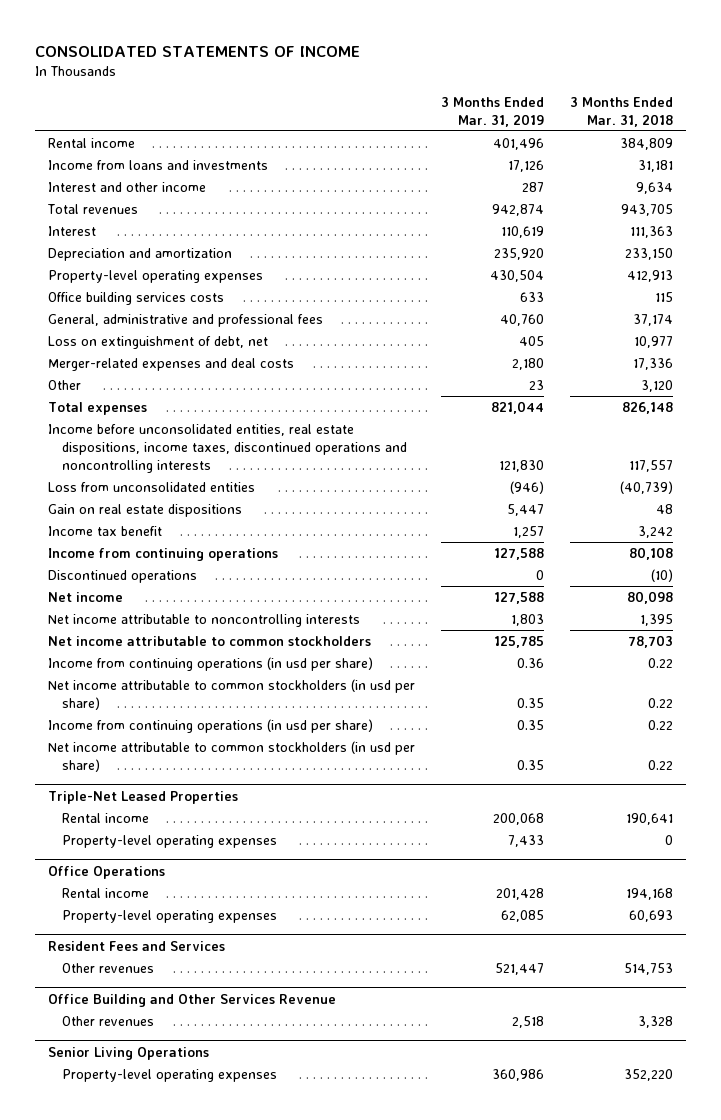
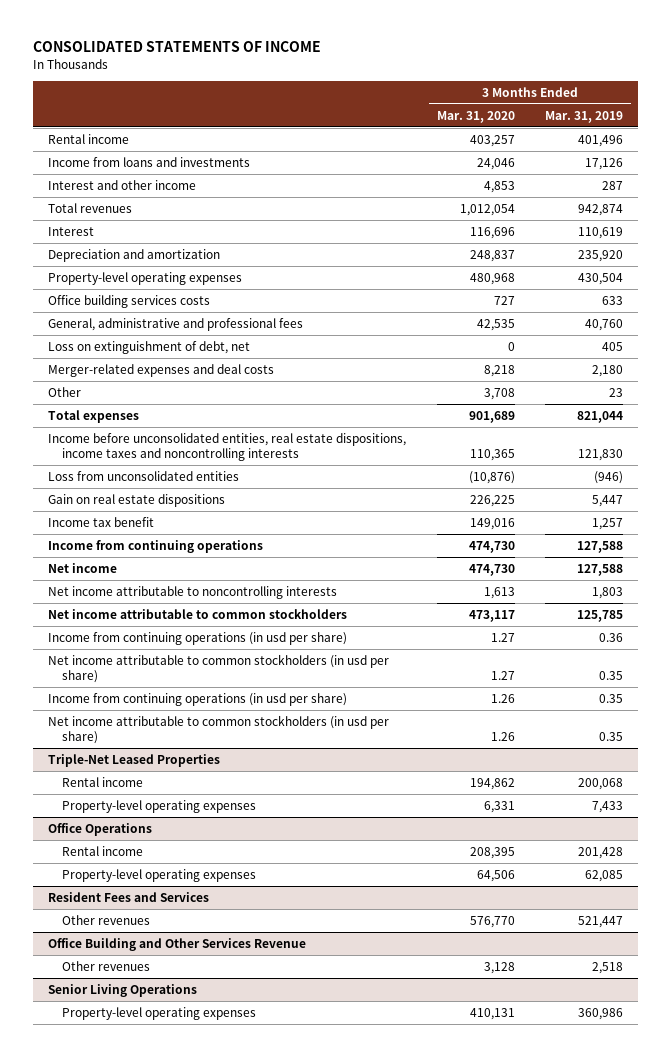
[570,96,674,127] 3 Months Ended Mar. 31, 2018 -> none
none -> [436,110,515,123] Mar. 31, 2020
[48,423,407,473] Income before unconsolidated entities, real estate dispositions, income taxes, discontinued operations and noncontrolling interests -> [48,432,407,461] Income before unconsolidated entities, real estate dispositions, income taxes and noncontrolling interests
[48,569,198,583] Discontinued operations -> none

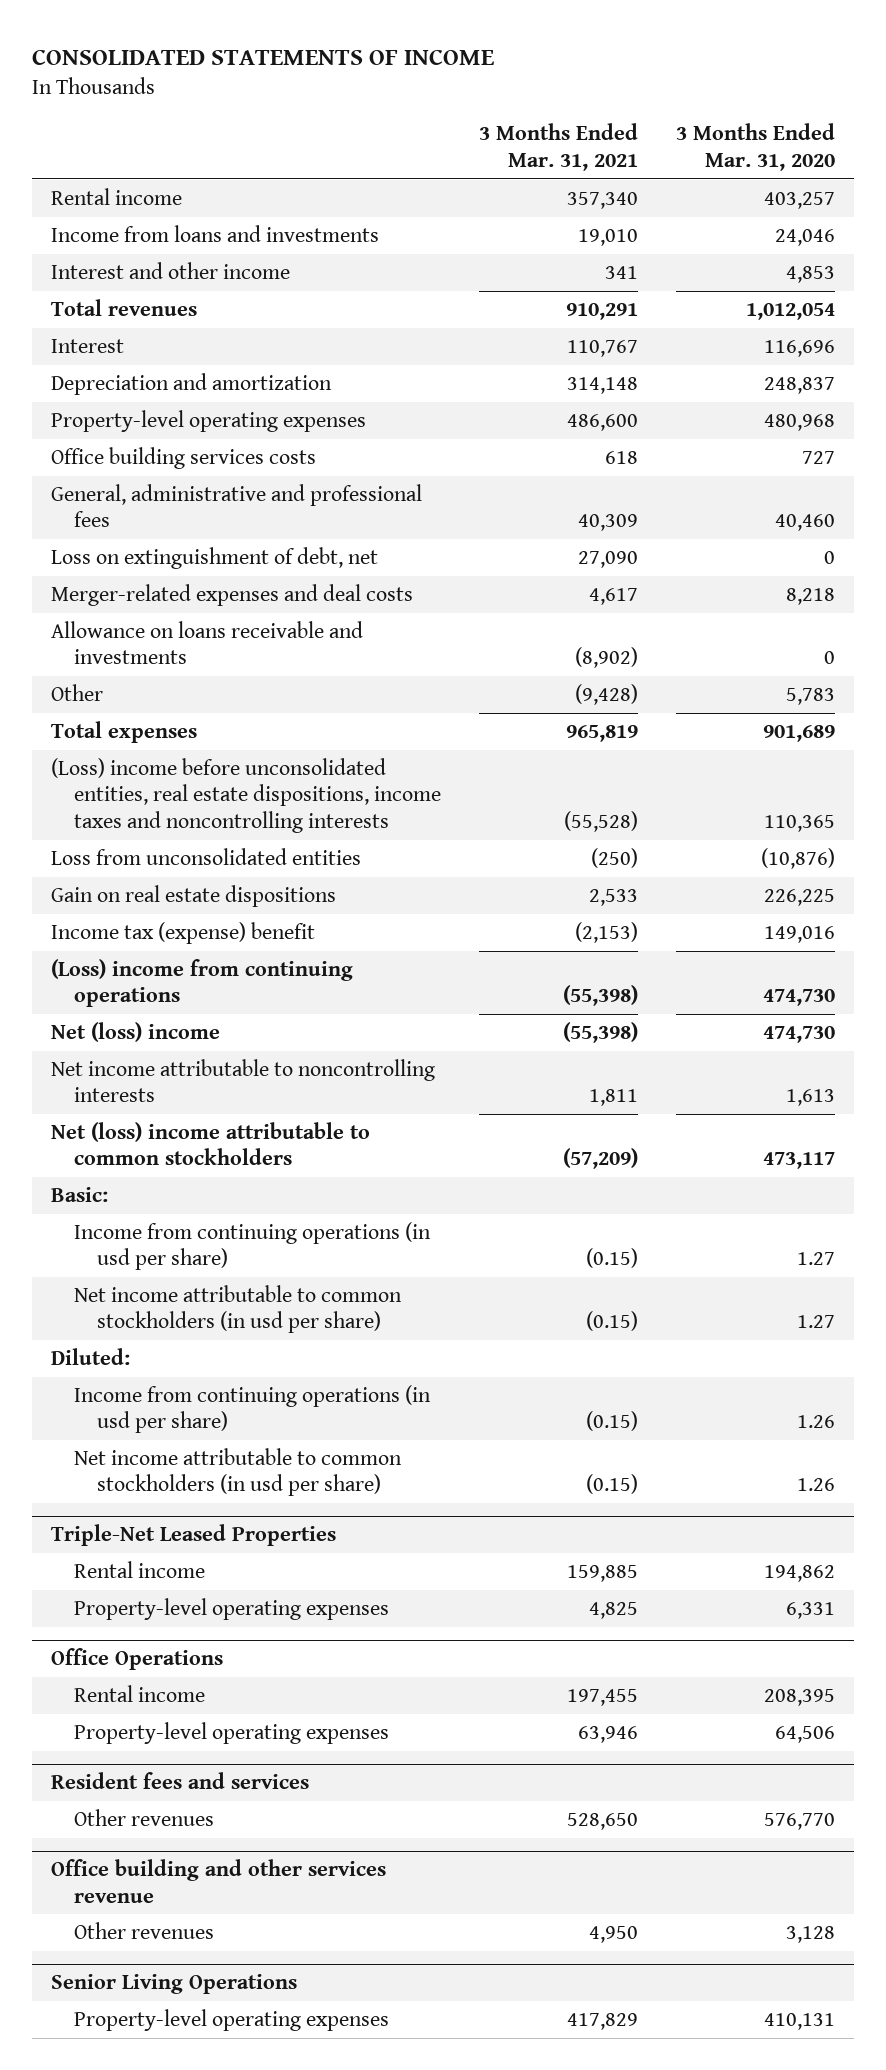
[544,110,623,123] Mar. 31, 2019 -> none
none -> [478,123,638,171] 3 Months Ended Mar. 31, 2021
[476,318,515,331] 42,535 -> [774,514,835,532] 40,460
none -> [50,621,363,665] Allowance on loans receivable and investments
[483,387,515,400] 3,708 -> [785,688,835,706] 5,783
[48,432,407,461] Income before unconsolidated entities, real estate dispositions, income taxes and noncontrolling interests -> [50,758,442,833] (Loss) income before unconsolidated entities, real estate dispositions, income taxes and noncontrolling interests
[48,516,155,527] Income tax benefit -> [50,922,315,945] Income tax (expense) benefit
[48,539,264,553] Income from continuing operations -> [50,959,353,1008] (Loss) income from continuing operations
[48,562,118,573] Net income -> [50,1022,220,1043] Net (loss) income
[48,608,348,619] Net income attributable to common stockholders -> [50,1122,370,1166] Net (loss) income attributable to common stockholders
none -> [50,1187,108,1203] Basic:
none -> [50,1348,130,1366] Diluted:
[48,891,210,902] Resident Fees and Services -> [50,1772,309,1790] Resident fees and services
[48,937,307,951] Office Building and Other Services Revenue -> [50,1859,386,1903] Office building and other services revenue

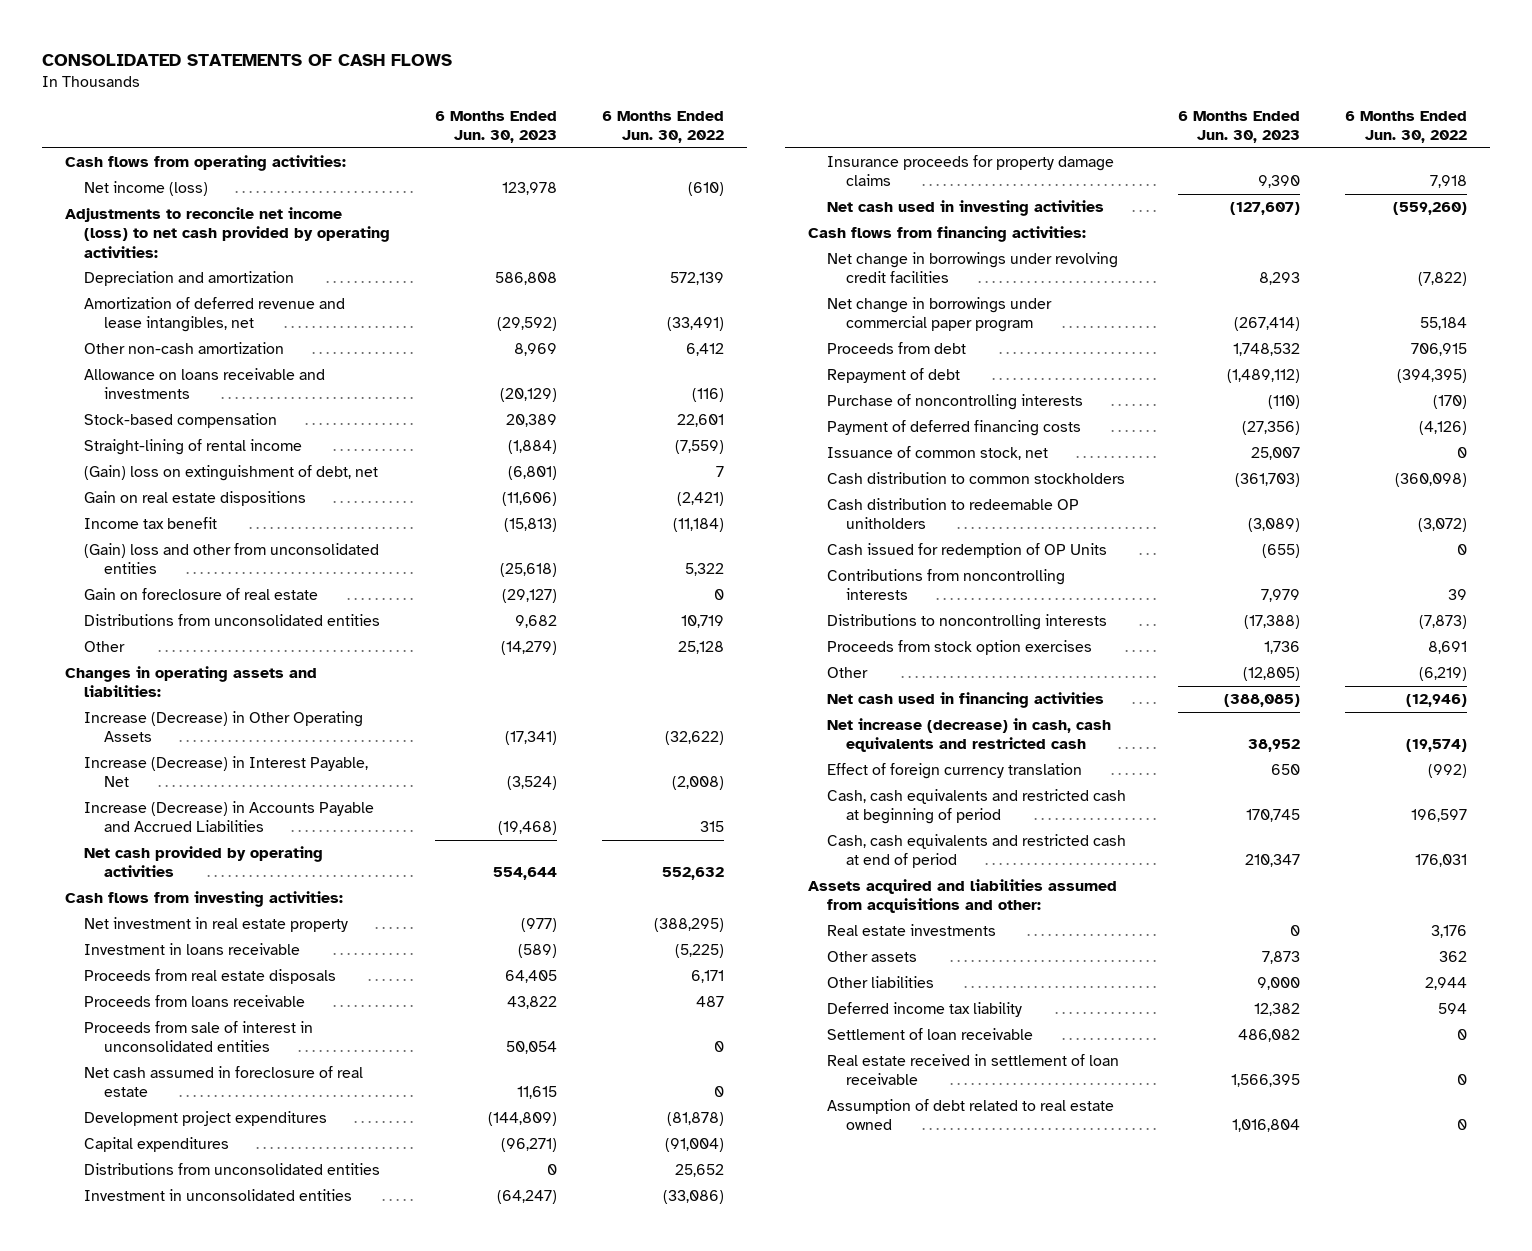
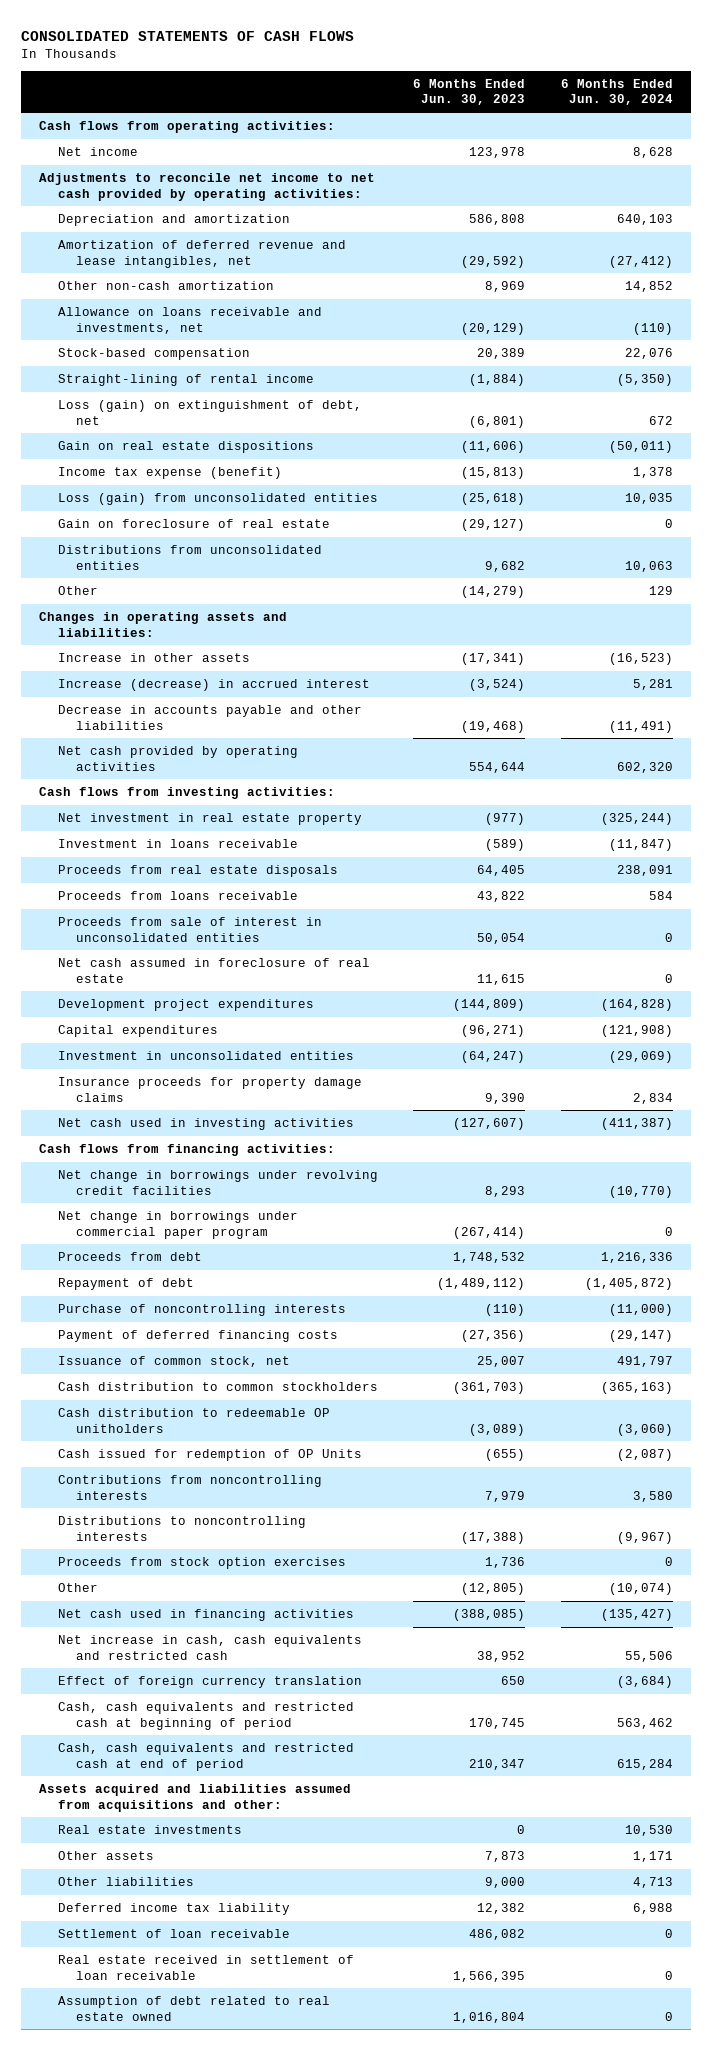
[602,110,725,144] 6 Months Ended Jun. 30, 2022 -> none
none -> [561,78,674,106] 6 Months Ended Jun. 30, 2024
[84,181,209,197] Net income (loss) -> [57,146,138,156] Net income
[64,207,391,258] Adjustments to reconcile net income (loss) to net cash provided by operating activities: -> [39,172,376,201] Adjustments to reconcile net income to net cash provided by operating activities:
[84,368,326,400] Allowance on loans receivable and investments -> [57,306,322,334] Allowance on loans receivable and investments, net
[84,465,379,482] (Gain) loss on extinguishment of debt, net -> [57,399,362,425] Loss (gain) on extinguishment of debt, net
[84,517,218,530] Income tax benefit -> [57,466,282,479] Income tax expense (benefit)
[84,543,380,575] (Gain) loss and other from unconsolidated entities -> [57,492,378,505] Loss (gain) from unconsolidated entities
[84,711,364,743] Increase (Decrease) in Other Operating Assets -> [57,652,250,662] Increase in other assets
[84,756,369,788] Increase (Decrease) in Interest Payable, Net -> [57,678,370,691] Increase (decrease) in accrued interest
[84,801,375,833] Increase (Decrease) in Accounts Payable and Accrued Liabilities -> [57,704,362,730] Decrease in accounts payable and other liabilities
[84,1163,381,1176] Distributions from unconsolidated entities -> none
[827,718,1112,753] Net increase (decrease) in cash, cash equivalents and restricted cash -> [57,1634,362,1660] Net increase in cash, cash equivalents and restricted cash

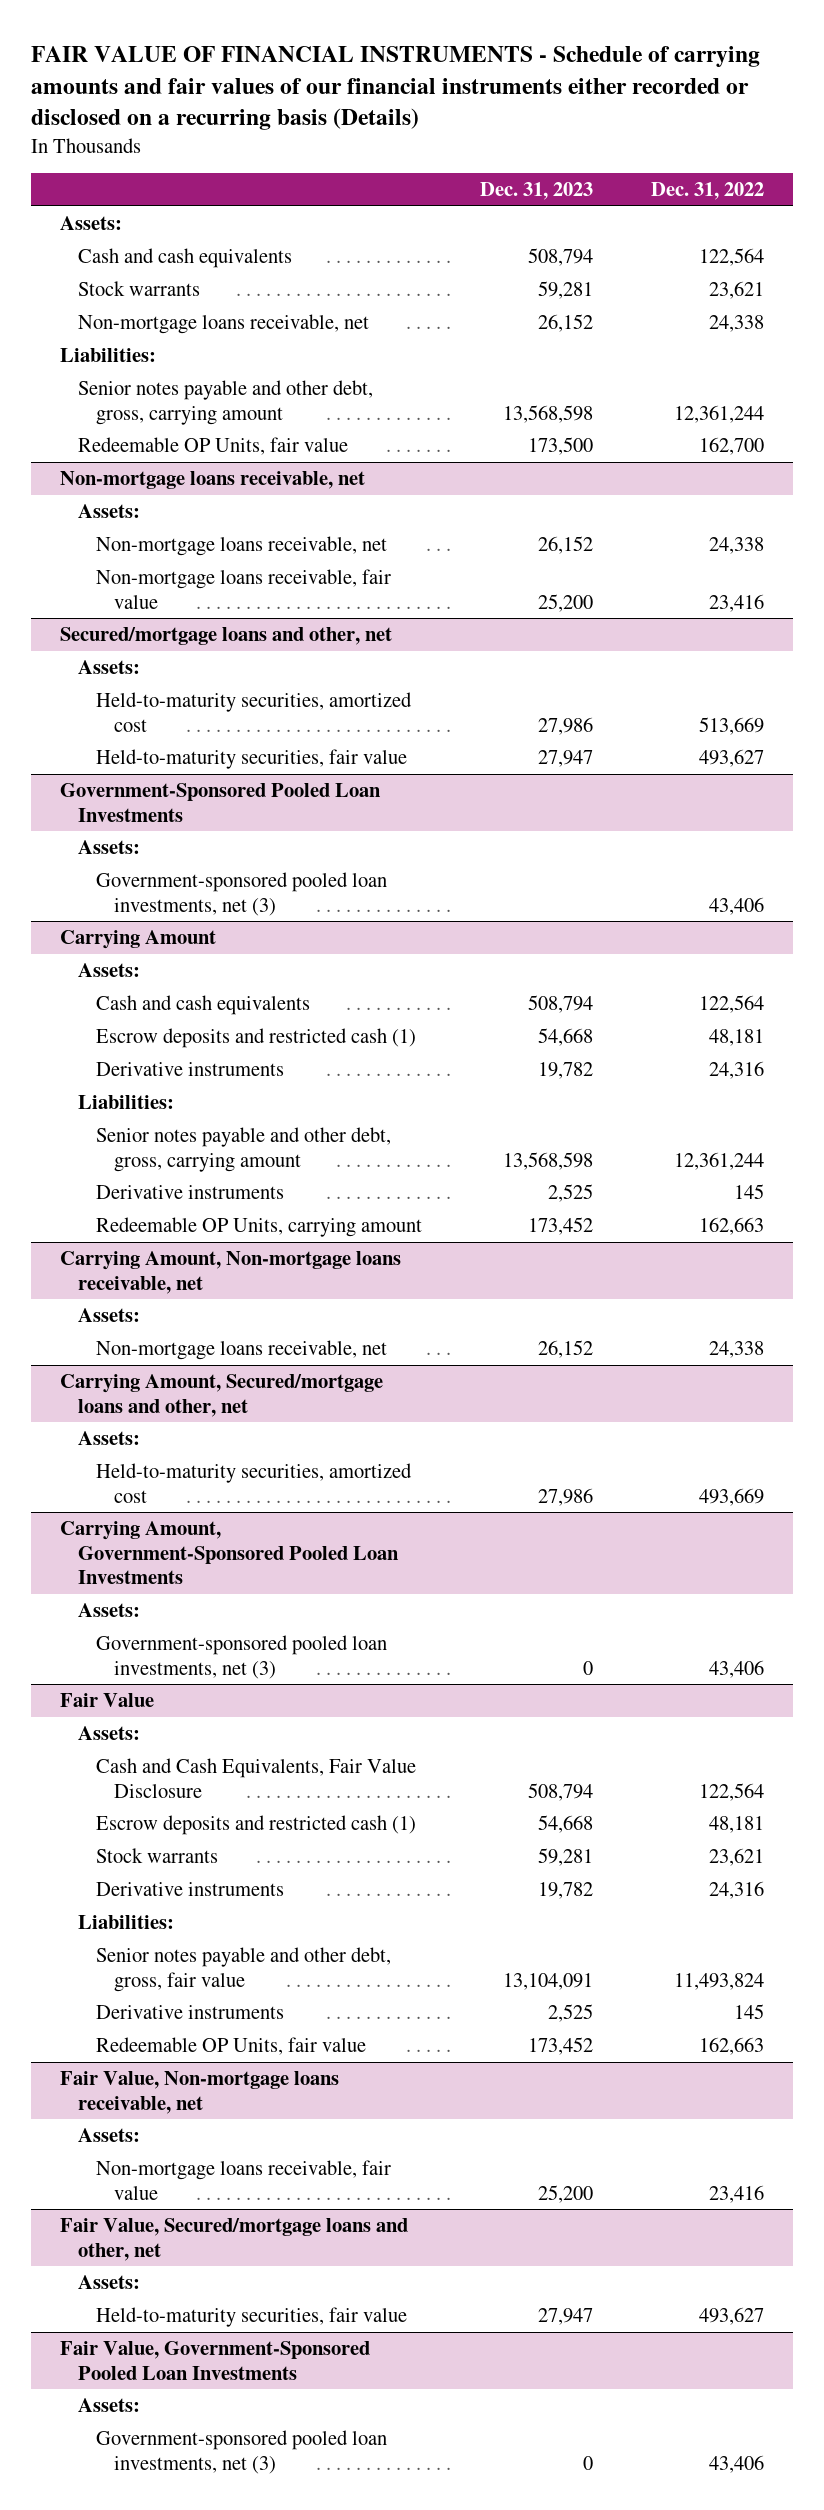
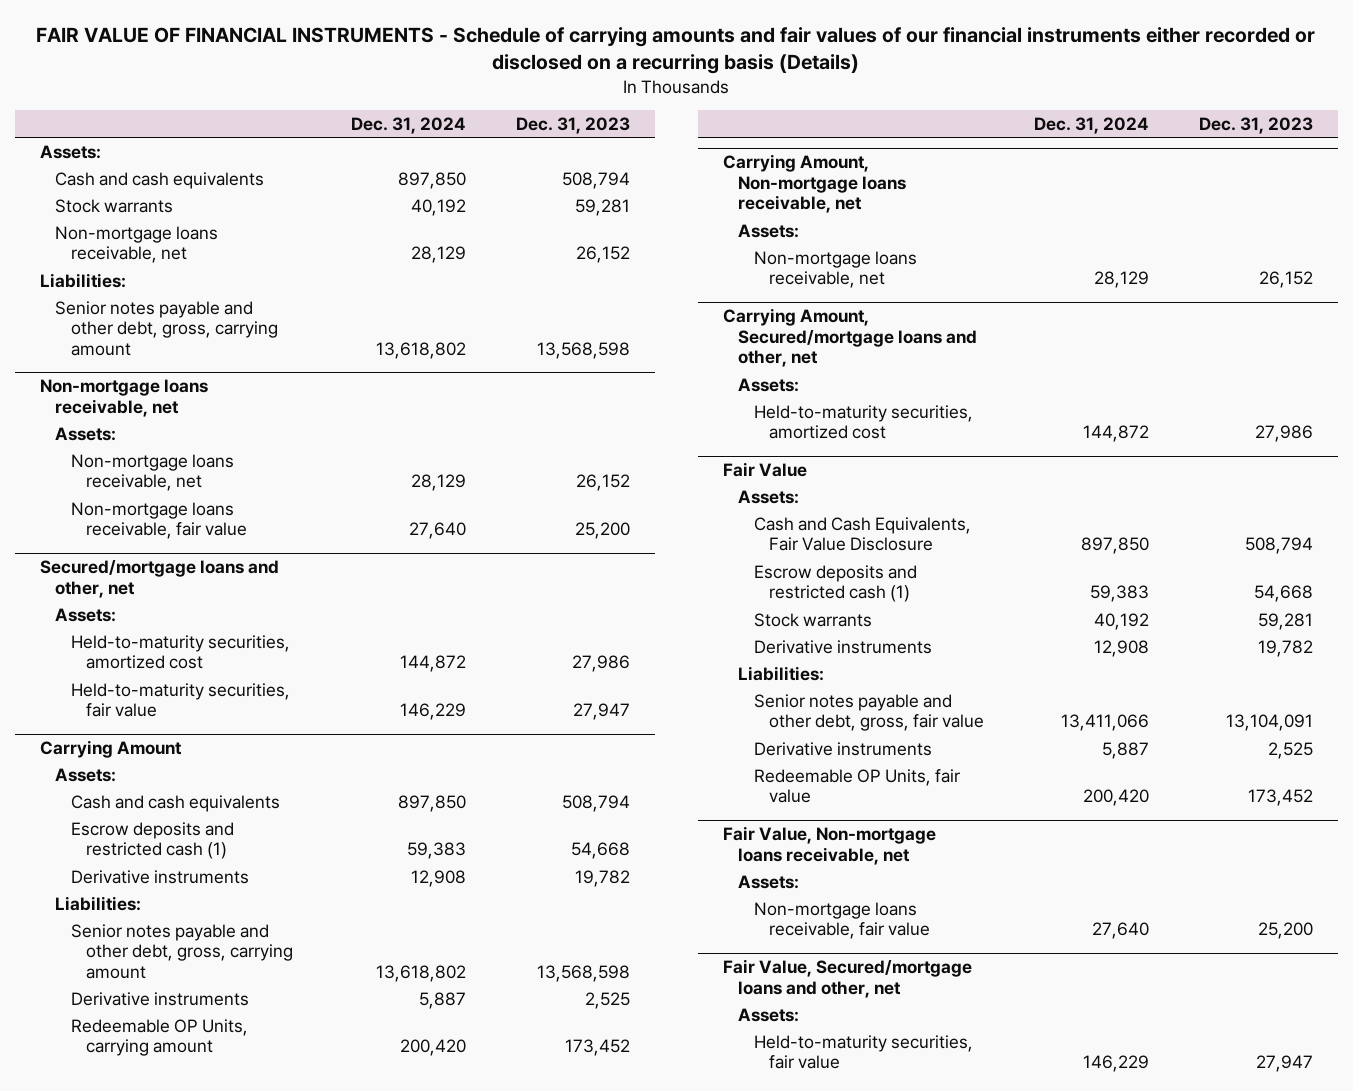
[651,182,765,201] Dec. 31, 2022 -> none
none -> [350,116,466,134] Dec. 31, 2024
[77,436,348,455] Redeemable OP Units, fair value -> none
[59,782,381,822] Government-Sponsored Pooled Loan Investments -> none
[77,839,140,854] Assets: -> none
[95,871,387,916] Government-sponsored pooled loan investments, net (3) -> none
[59,1520,399,1585] Carrying Amount, Government-Sponsored Pooled Loan Investments -> none
[77,1602,140,1617] Assets: -> none
[95,1634,387,1679] Government-sponsored pooled loan investments, net (3) -> none
[59,2340,370,2380] Fair Value, Government-Sponsored Pooled Loan Investments -> none
[77,2397,140,2412] Assets: -> none
[95,2429,387,2474] Government-sponsored pooled loan investments, net (3) -> none

